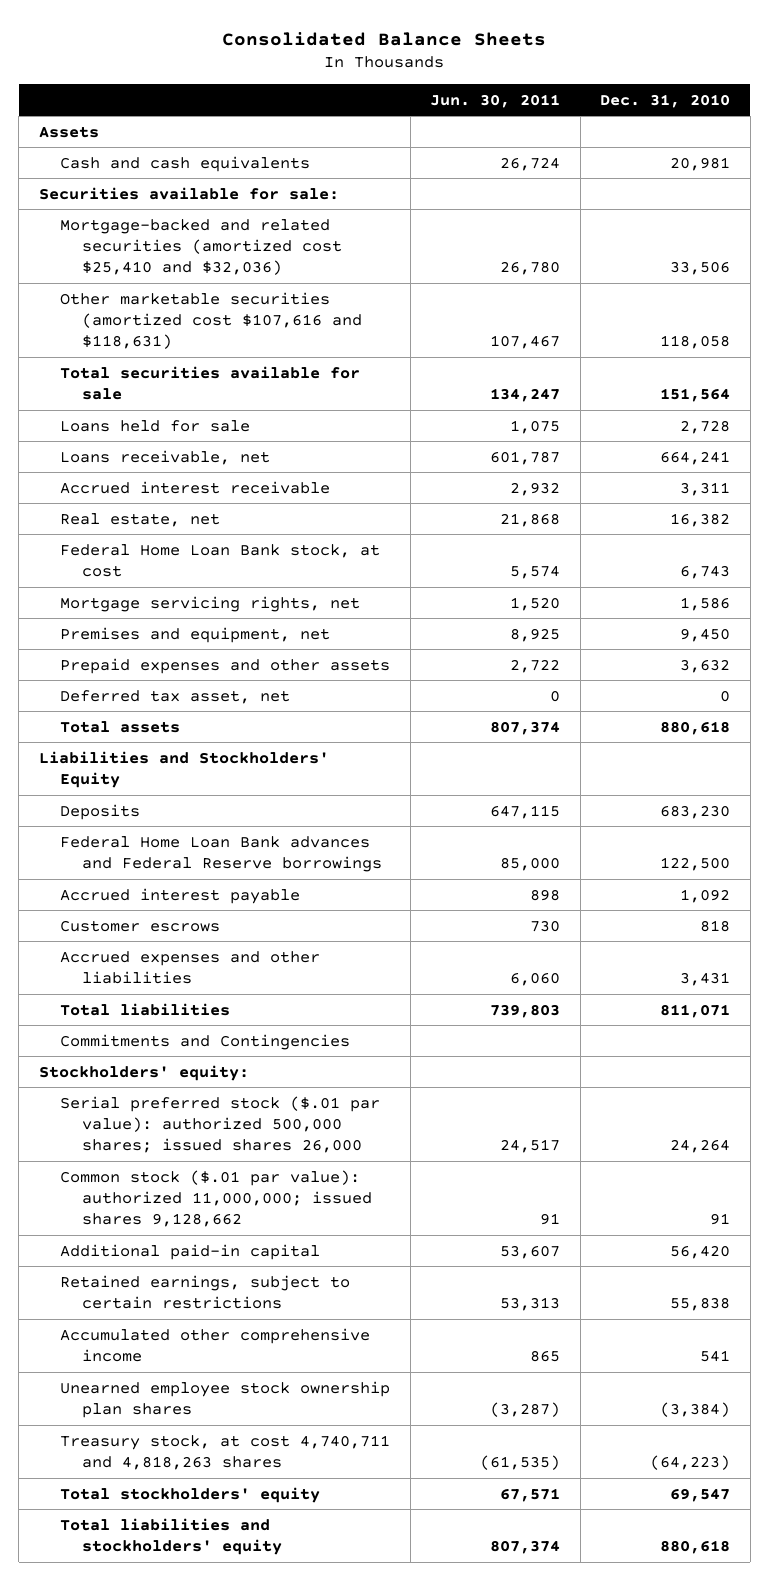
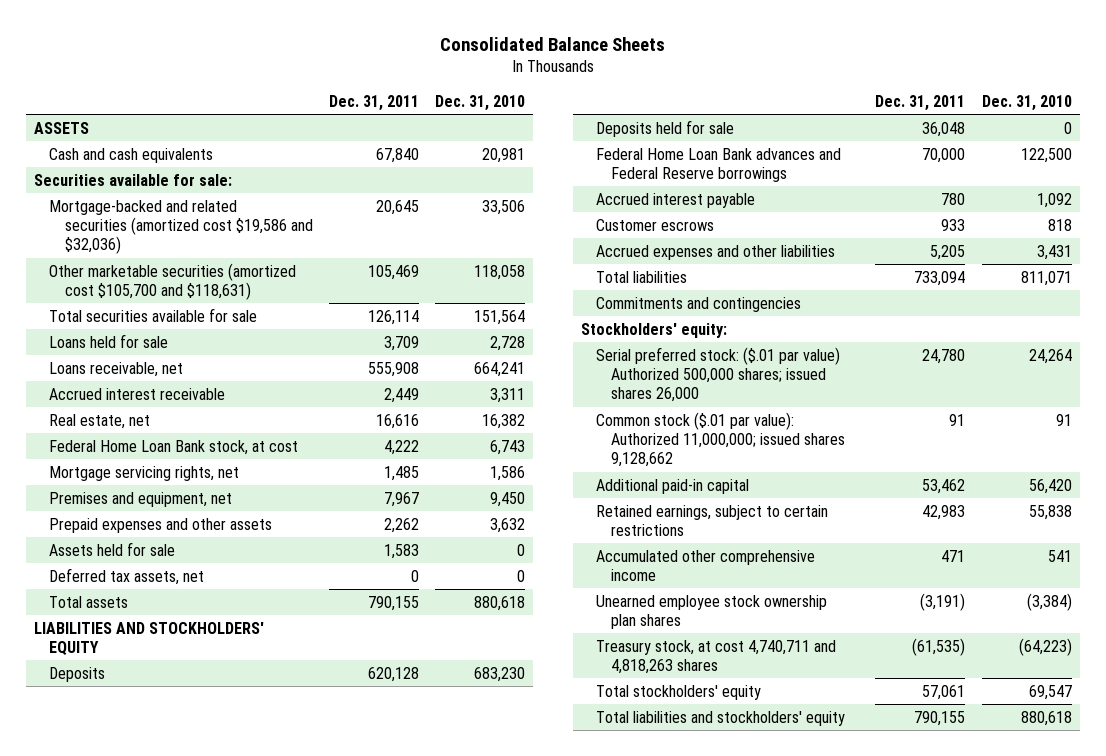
[430,93,561,108] Jun. 30, 2011 -> none
none -> [328,94,419,111] Dec. 31, 2011
[38,125,99,138] Assets -> [34,121,90,134] ASSETS
[60,218,343,276] Mortgage-backed and related securities (amortized cost $25,410 and $32,036) -> [49,199,313,255] Mortgage-backed and related securities (amortized cost $19,586 and $32,036)
[60,291,363,350] Other marketable securities (amortized cost $107,616 and $118,631) -> [49,262,297,301] Other marketable securities (amortized cost $105,700 and $118,631)
none -> [49,541,176,556] Assets held for sale
[60,689,291,704] Deferred tax asset, net -> [49,567,205,585] Deferred tax assets, net
[38,750,329,788] Liabilities and Stockholders' Equity -> [34,621,265,656] LIABILITIES AND STOCKHOLDERS' EQUITY
none -> [595,119,734,137] Deposits held for sale
[60,1033,351,1050] Commitments and Contingencies -> [595,296,801,312] Commitments and contingencies
[60,1095,381,1154] Serial preferred stock ($.01 par value): authorized 500,000 shares; issued shares 26,000 -> [595,346,840,403] Serial preferred stock: ($.01 par value) Authorized 500,000 shares; issued shares 26,000
[60,1169,373,1228] Common stock ($.01 par value): authorized 11,000,000; issued shares 9,128,662 -> [595,411,846,468] Common stock ($.01 par value): Authorized 11,000,000; issued shares 9,128,662

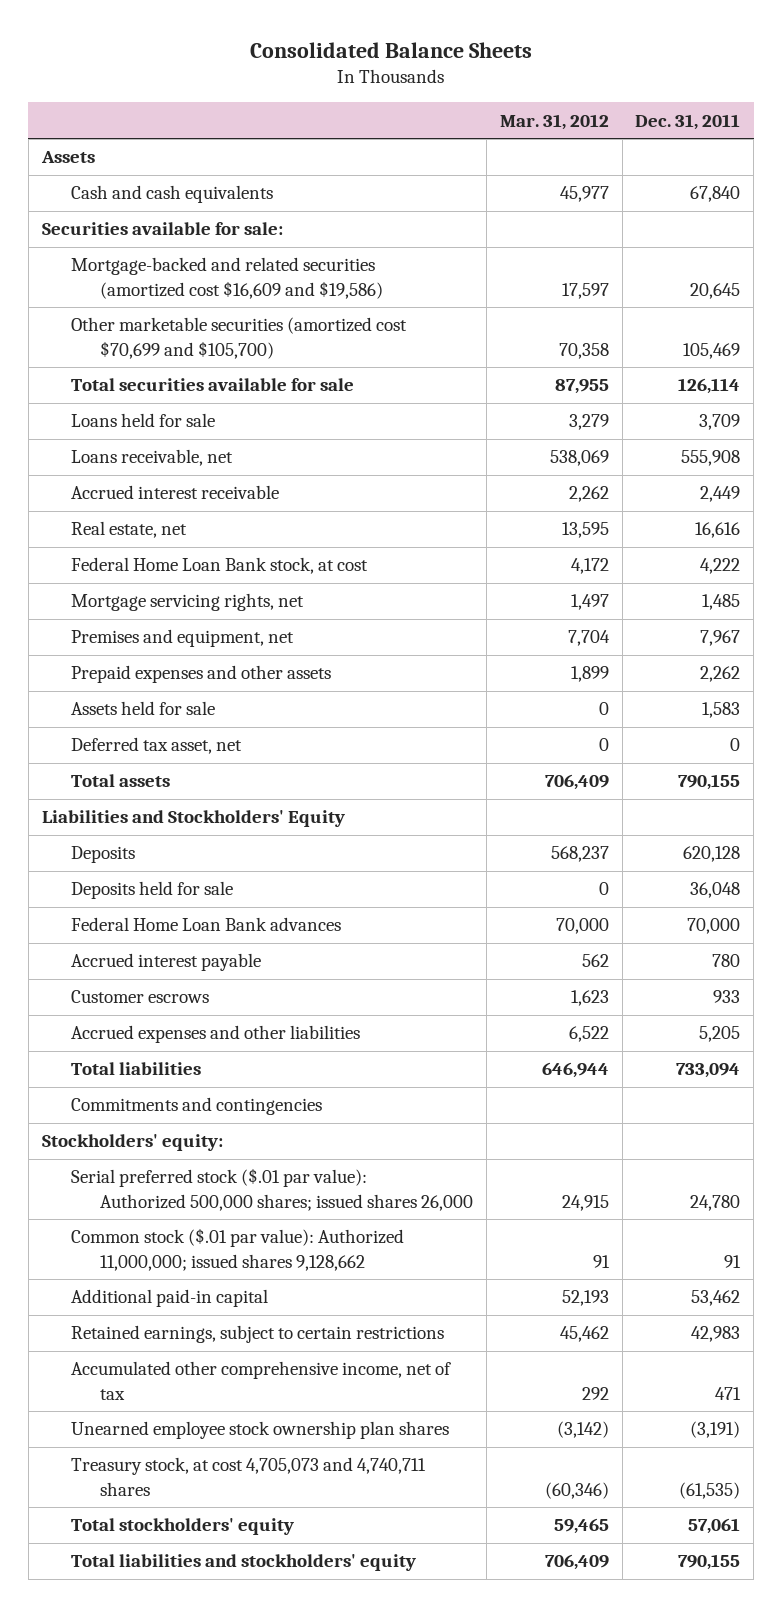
[434,94,525,111] Dec. 31, 2010 -> none
none -> [499,113,609,130] Mar. 31, 2012
[34,121,90,134] ASSETS -> [40,151,95,164] Assets
[49,199,313,255] Mortgage-backed and related securities (amortized cost $19,586 and $32,036) -> [70,257,383,299] Mortgage-backed and related securities (amortized cost $16,609 and $19,586)
[49,262,297,301] Other marketable securities (amortized cost $105,700 and $118,631) -> [70,317,407,359] Other marketable securities (amortized cost $70,699 and $105,700)
[49,567,205,585] Deferred tax assets, net -> [70,737,242,755] Deferred tax asset, net
[34,621,265,656] LIABILITIES AND STOCKHOLDERS' EQUITY -> [41,810,345,828] Liabilities and Stockholders' Equity
[595,147,841,183] Federal Home Loan Bank advances and Federal Reserve borrowings -> [70,917,341,932] Federal Home Loan Bank advances
[595,346,840,403] Serial preferred stock: ($.01 par value) Authorized 500,000 shares; issued shares 26,000 -> [70,1168,473,1211] Serial preferred stock ($.01 par value): Authorized 500,000 shares; issued shares 26,000
[595,549,815,582] Accumulated other comprehensive income -> [70,1361,451,1400] Accumulated other comprehensive income, net of tax
[595,639,836,675] Treasury stock, at cost 4,740,711 and 4,818,263 shares -> [70,1457,426,1496] Treasury stock, at cost 4,705,073 and 4,740,711 shares

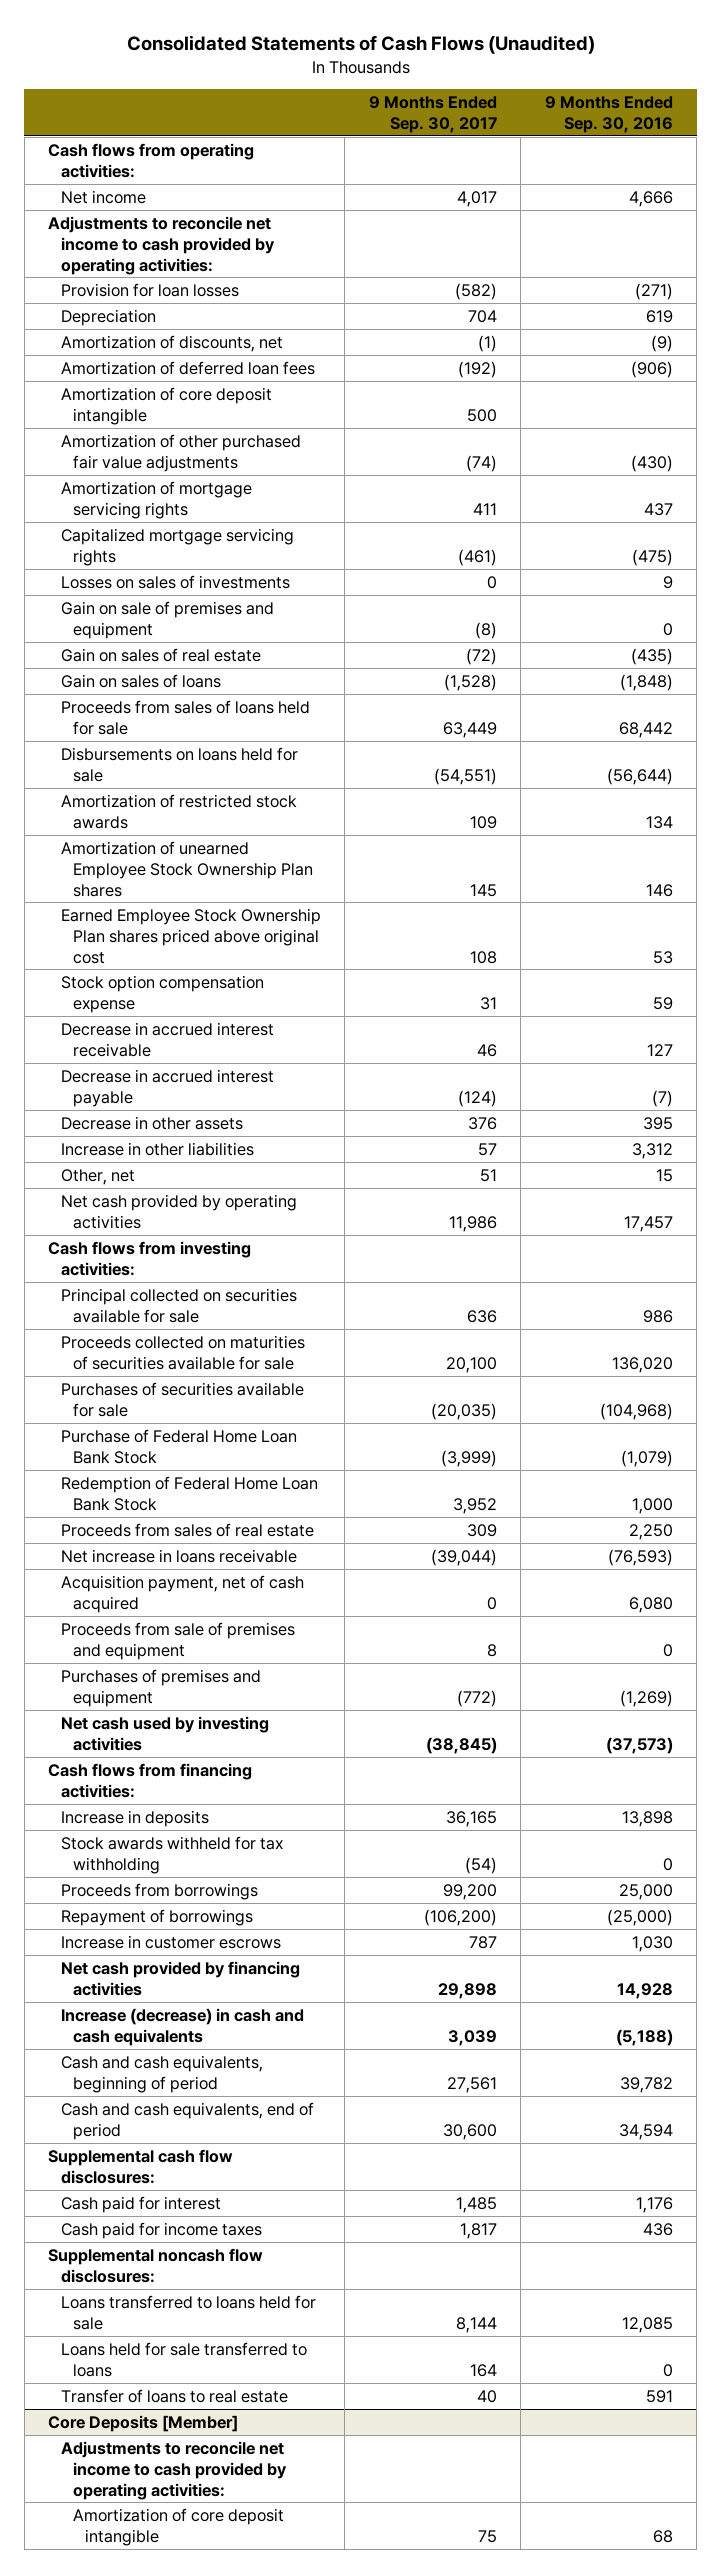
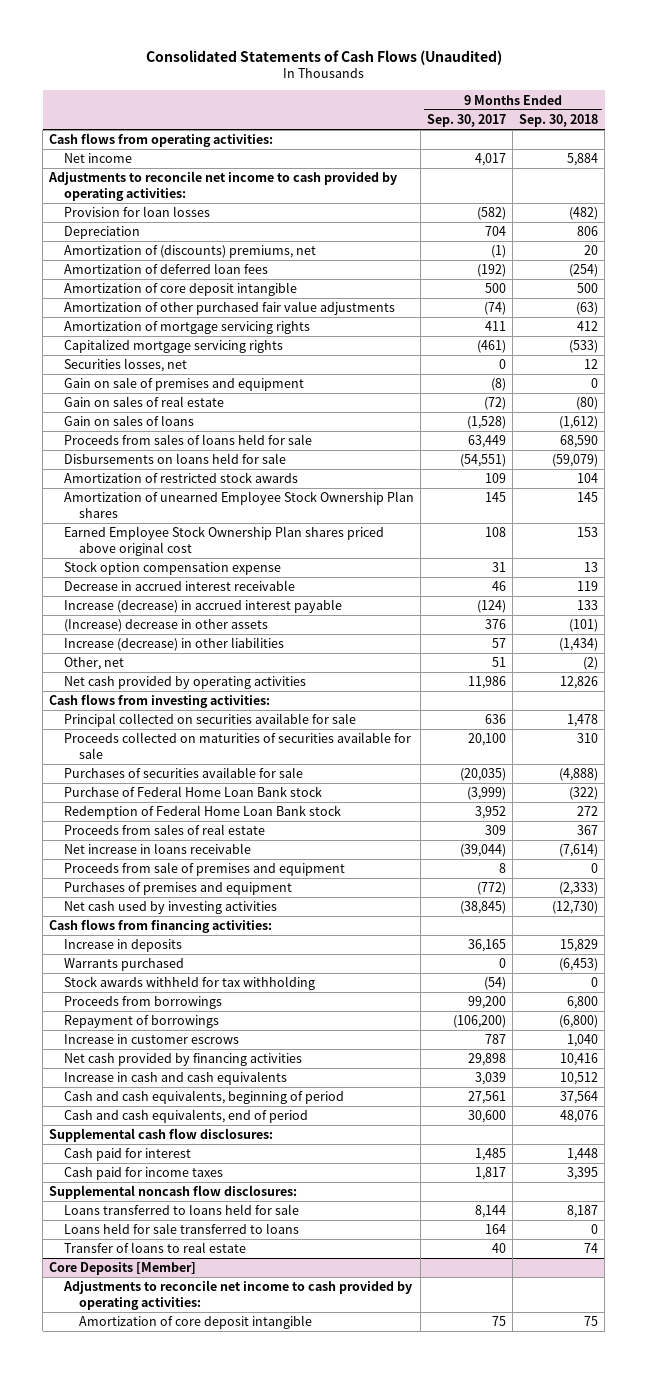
[544,96,673,134] 9 Months Ended Sep. 30, 2016 -> none
none -> [519,113,599,127] Sep. 30, 2018
[60,334,283,352] Amortization of discounts, net -> [63,245,316,259] Amortization of (discounts) premiums, net
[60,574,290,589] Losses on sales of investments -> none
none -> [63,358,187,373] Securities losses, net
[60,1068,274,1107] Decrease in accrued interest payable -> [63,599,342,614] Increase (decrease) in accrued interest payable
[60,1115,243,1130] Decrease in other assets -> [63,619,268,633] (Increase) decrease in other assets
[60,1141,254,1156] Increase in other liabilities -> [63,637,284,652] Increase (decrease) in other liabilities
[60,1428,297,1464] Purchase of Federal Home Loan Bank Stock -> [63,786,322,798] Purchase of Federal Home Loan Bank stock
[60,1475,318,1511] Redemption of Federal Home Loan Bank Stock -> [63,805,341,820] Redemption of Federal Home Loan Bank stock
[60,1574,304,1613] Acquisition payment, net of cash acquired -> none
none -> [63,958,184,972] Warrants purchased
[60,2007,304,2046] Increase (decrease) in cash and cash equivalents -> [63,1071,287,1086] Increase in cash and cash equivalents

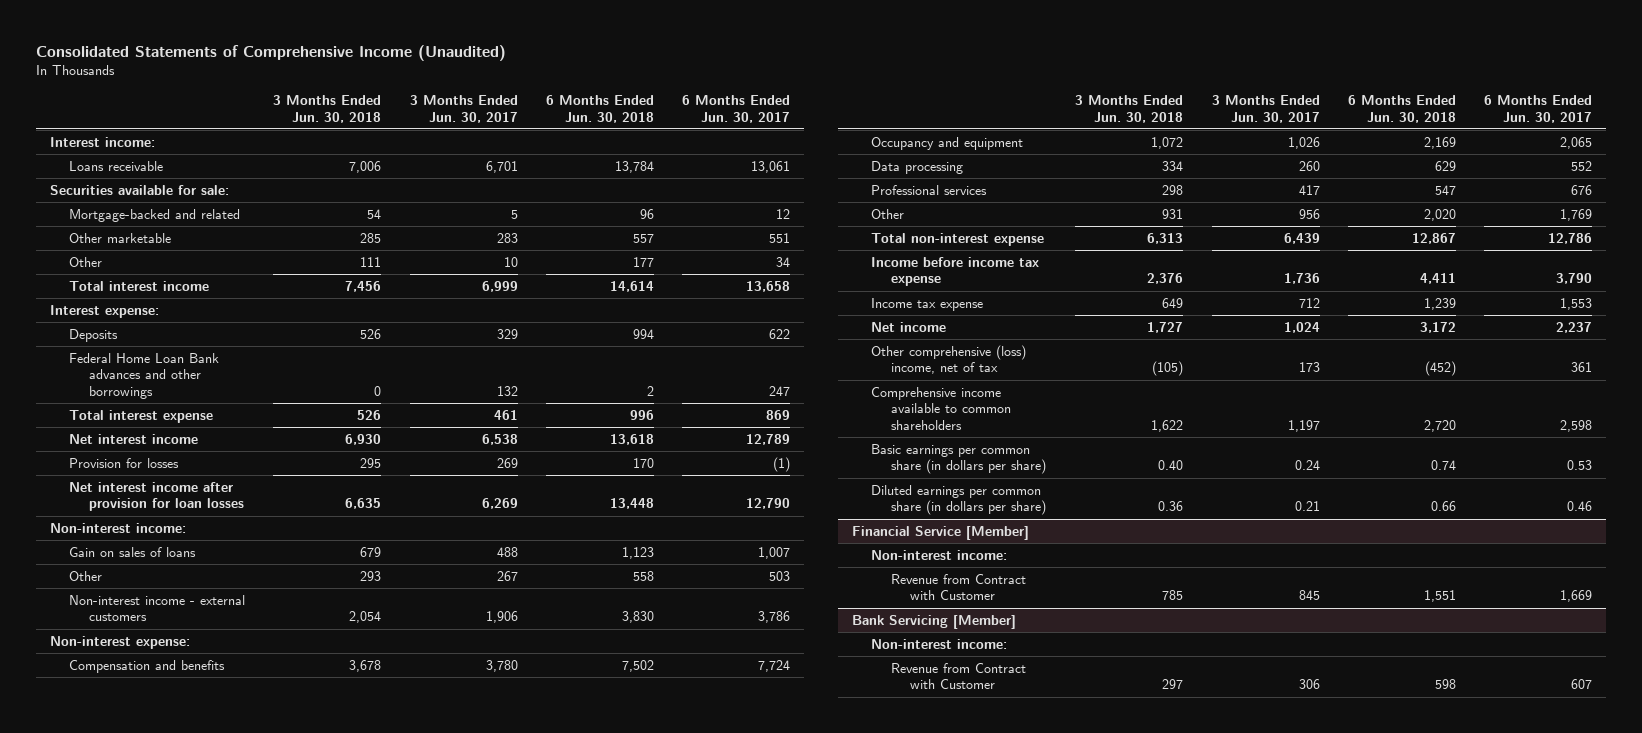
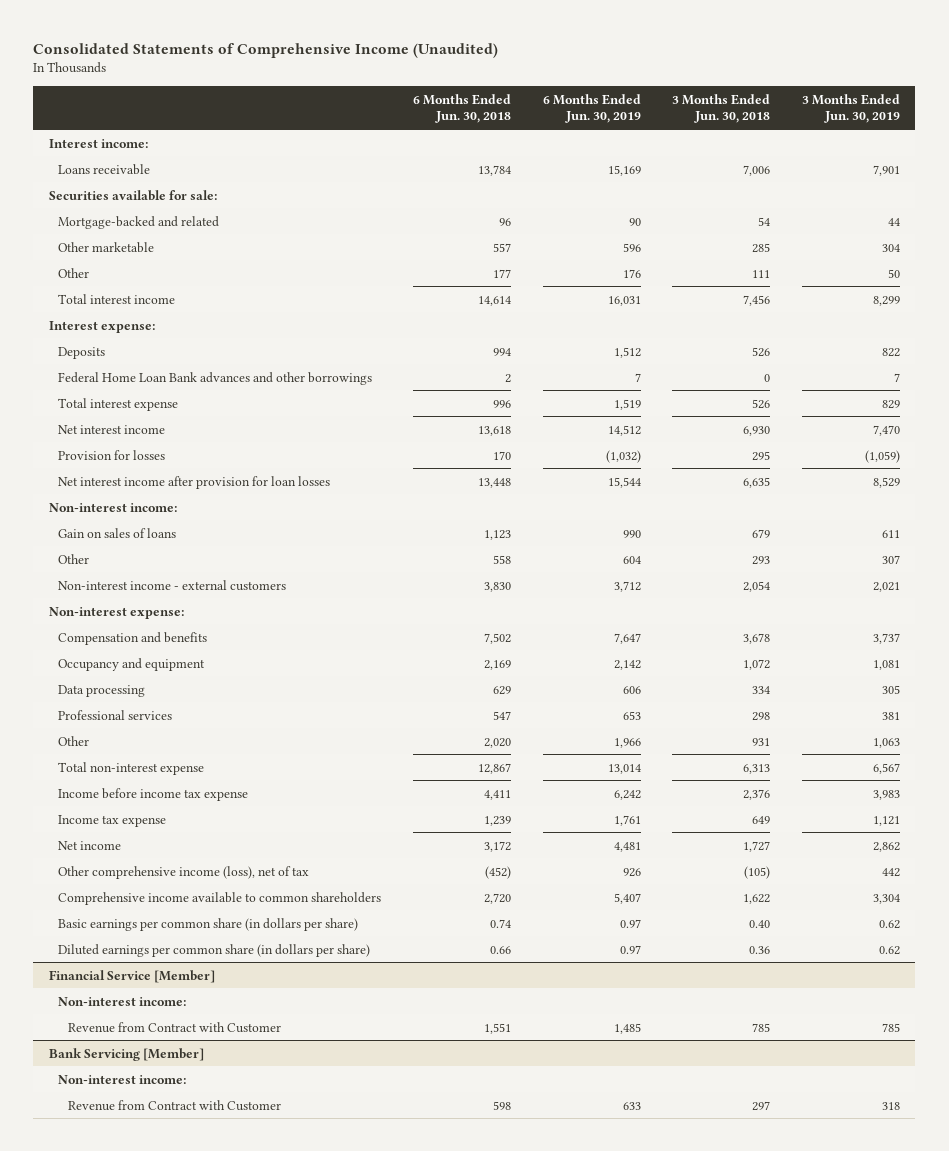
[409,94,518,123] 3 Months Ended Jun. 30, 2017 -> none
[681,94,790,123] 6 Months Ended Jun. 30, 2017 -> none
none -> [542,93,641,124] 6 Months Ended Jun. 30, 2019
none -> [801,93,900,124] 3 Months Ended Jun. 30, 2019
[871,344,1027,375] Other comprehensive (loss) income, net of tax -> [58,865,310,879] Other comprehensive income (loss), net of tax

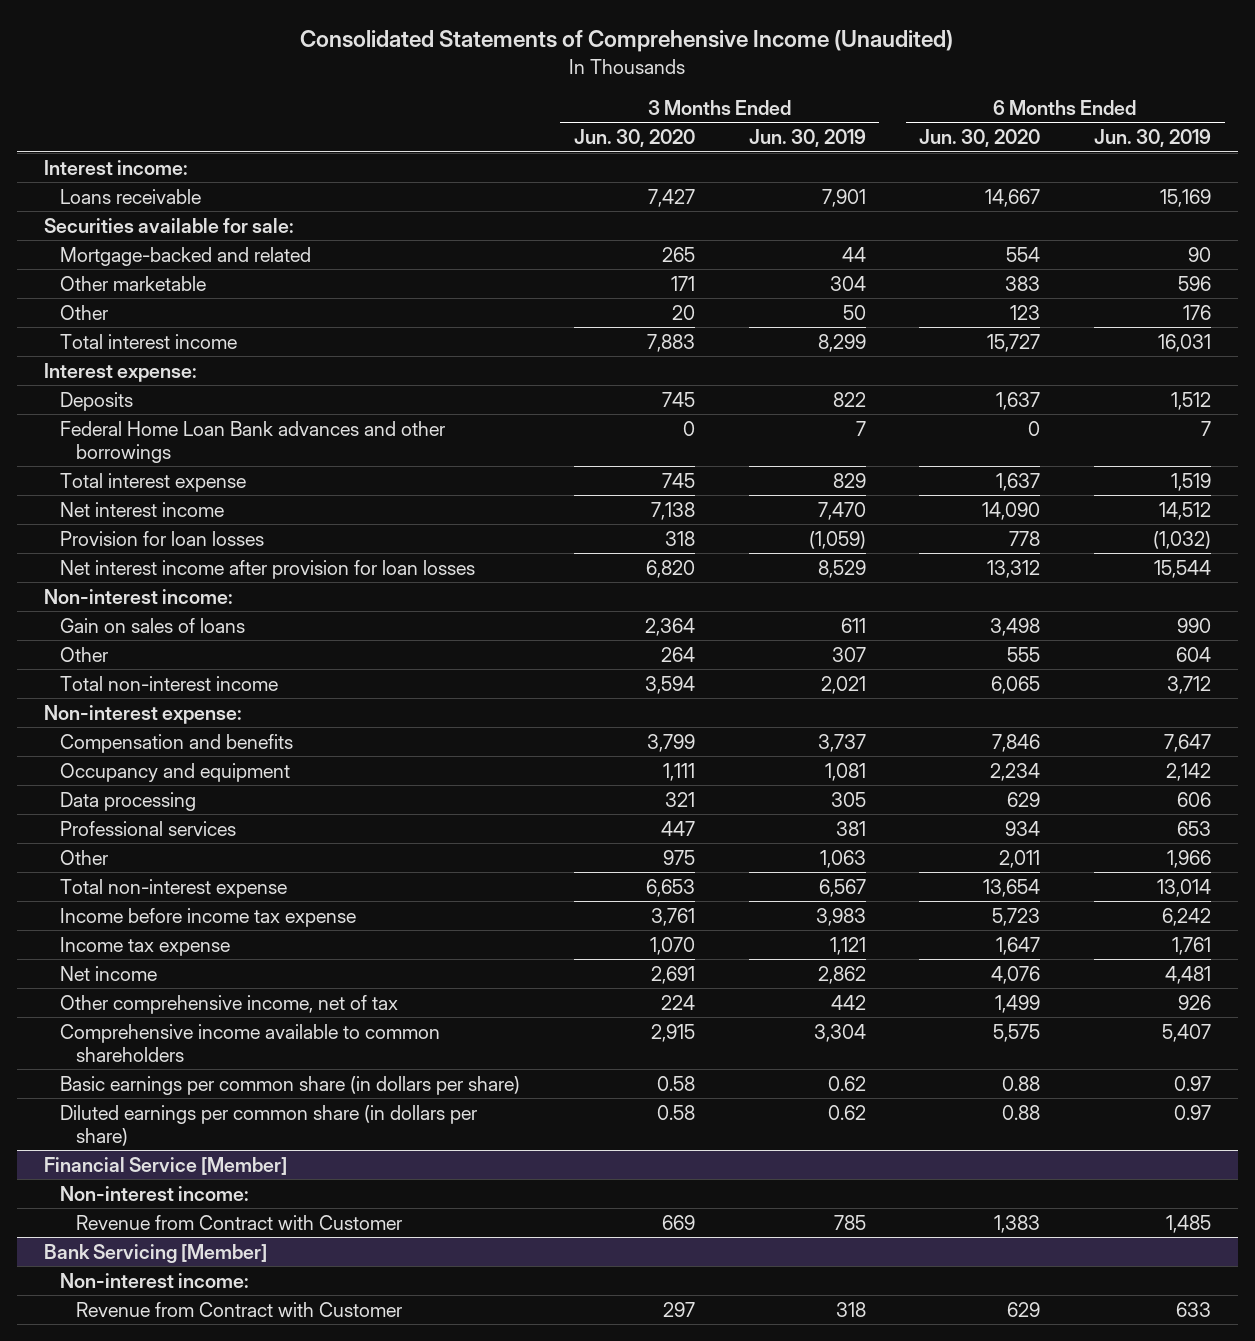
[412,93,511,124] 6 Months Ended Jun. 30, 2018 -> none
[672,93,771,124] 3 Months Ended Jun. 30, 2018 -> none
none -> [573,129,695,148] Jun. 30, 2020
none -> [919,129,1041,148] Jun. 30, 2020
[58,449,166,460] Provision for losses -> [59,530,264,546] Provision for loan losses
[58,579,287,591] Non-interest income - external customers -> [59,675,278,691] Total non-interest income
[58,865,310,879] Other comprehensive income (loss), net of tax -> [59,994,398,1014] Other comprehensive income, net of tax

